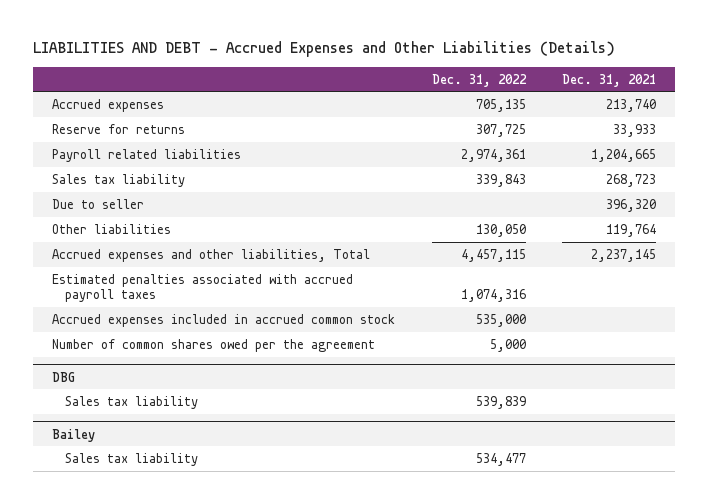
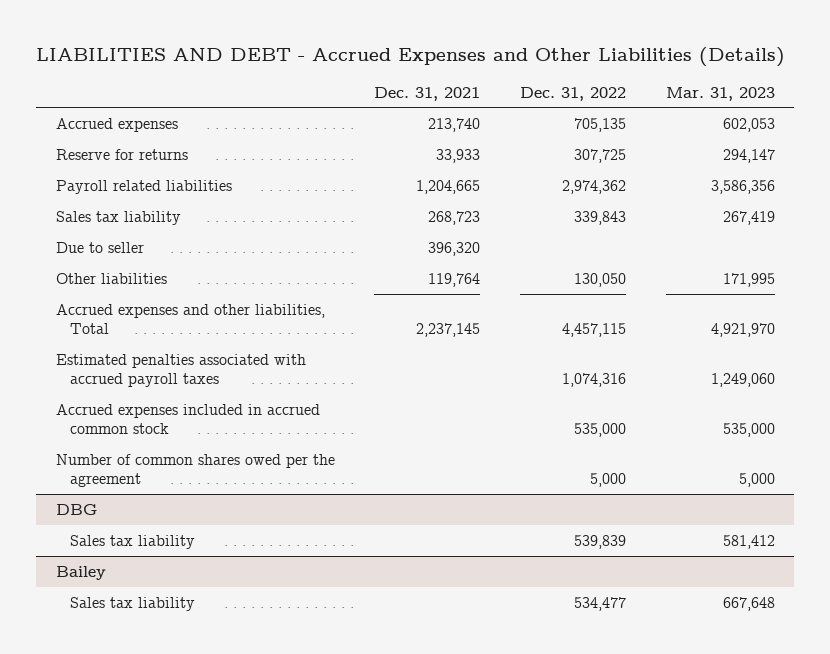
none -> [665,86,775,101] Mar. 31, 2023
[460,148,526,162] 2,974,361 -> [561,179,626,194] 2,974,362

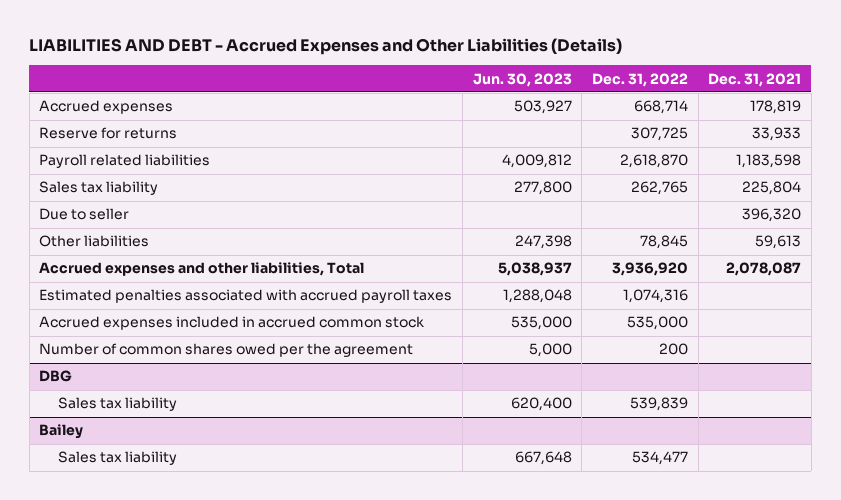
[665,86,775,101] Mar. 31, 2023 -> none
none -> [472,72,572,87] Jun. 30, 2023
[428,117,481,132] 213,740 -> [750,100,802,115] 178,819
[573,117,626,132] 705,135 -> [633,100,688,115] 668,714
[416,179,481,194] 1,204,665 -> [736,154,802,169] 1,183,598
[561,179,626,194] 2,974,362 -> [619,154,688,169] 2,618,870
[428,210,481,225] 268,723 -> [742,181,802,196] 225,804
[573,210,626,225] 339,843 -> [630,181,688,196] 262,765
[428,272,481,287] 119,764 -> [755,235,802,250] 59,613
[573,272,626,287] 130,050 -> [639,235,688,250] 78,845
[416,323,481,338] 2,237,145 -> [726,262,802,277] 2,078,087
[561,323,626,338] 4,457,115 -> [611,262,688,277] 3,936,920
[589,473,626,488] 5,000 -> [658,343,688,356] 200

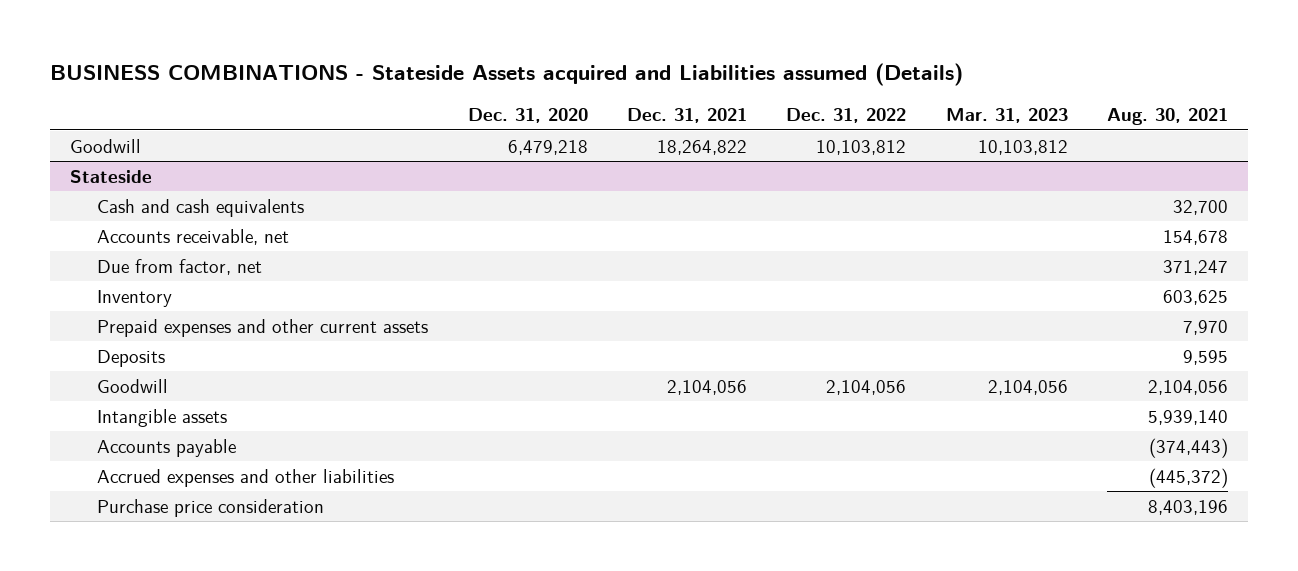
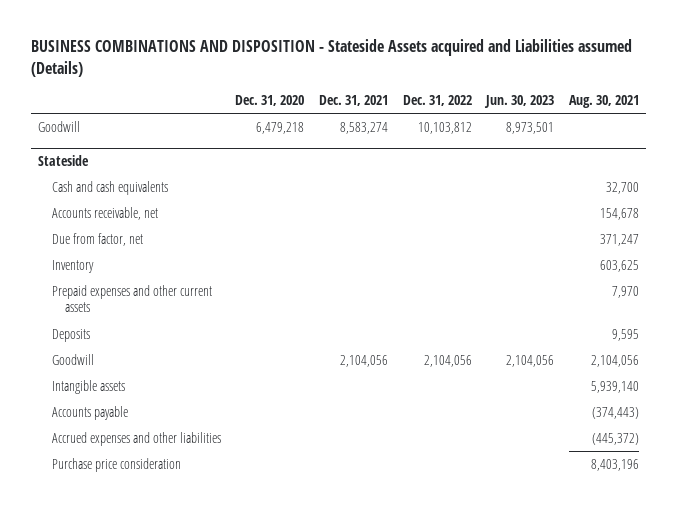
[50,63,964,87] BUSINESS COMBINATIONS - Stateside Assets acquired and Liabilities assumed (Details) -> [30,39,632,77] BUSINESS COMBINATIONS AND DISPOSITION - Stateside Assets acquired and Liabilities assumed (Details)
[945,108,1068,124] Mar. 31, 2023 -> none
none -> [484,95,555,109] Jun. 30, 2023
[656,139,747,155] 18,264,822 -> [340,121,389,134] 8,583,274

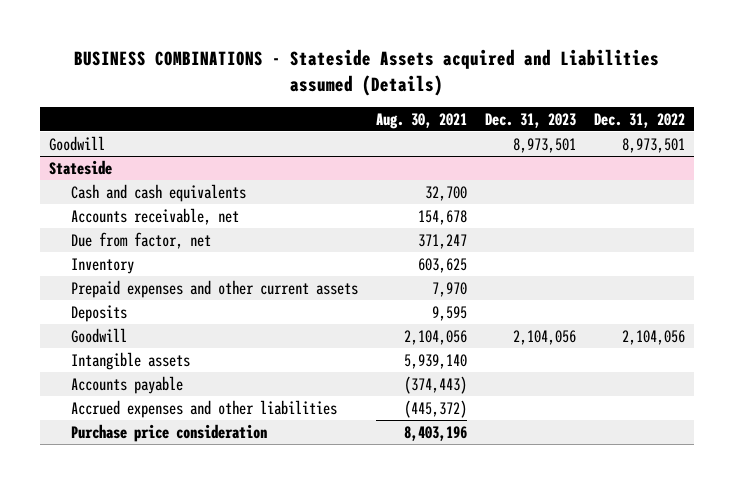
[30,39,632,77] BUSINESS COMBINATIONS AND DISPOSITION - Stateside Assets acquired and Liabilities assumed (Details) -> [73,49,659,96] BUSINESS COMBINATIONS - Stateside Assets acquired and Liabilities assumed (Details)
[235,95,305,107] Dec. 31, 2020 -> none
[319,95,389,107] Dec. 31, 2021 -> none
[484,95,555,109] Jun. 30, 2023 -> none
none -> [484,112,576,128] Dec. 31, 2023
[417,121,472,134] 10,103,812 -> [621,137,685,153] 8,973,501

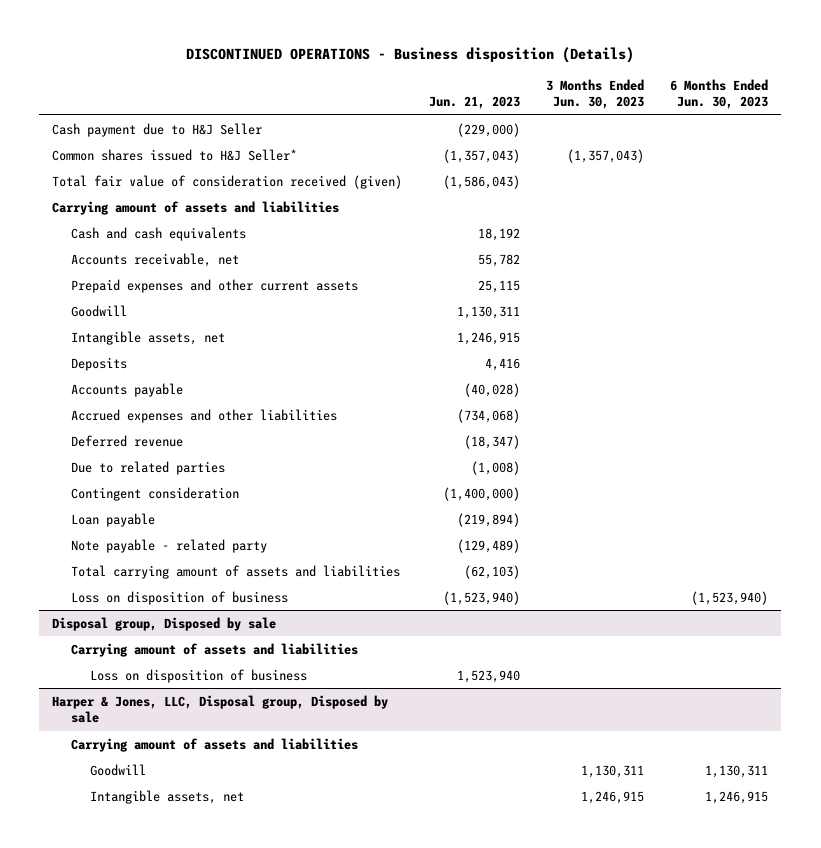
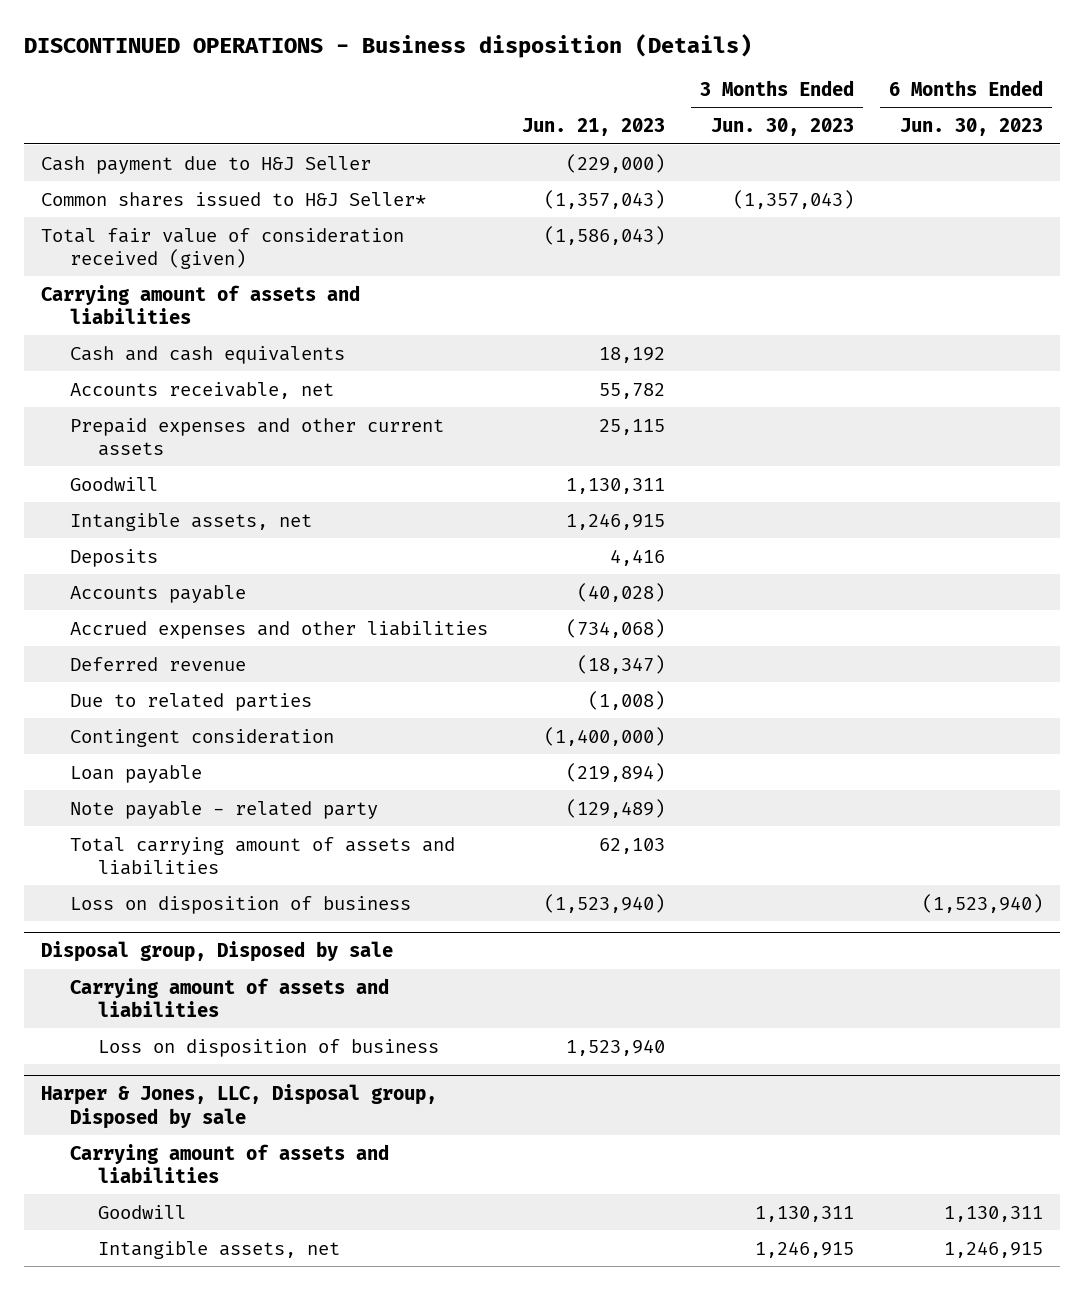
[463,564,520,579] (62,103) -> [599,837,666,854] 62,103

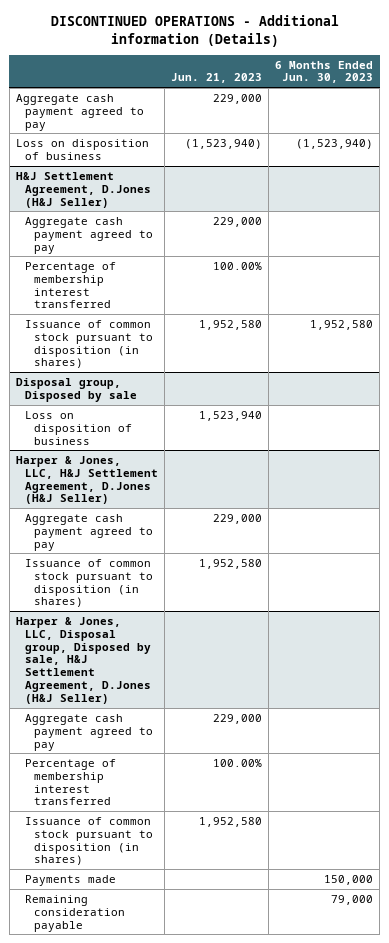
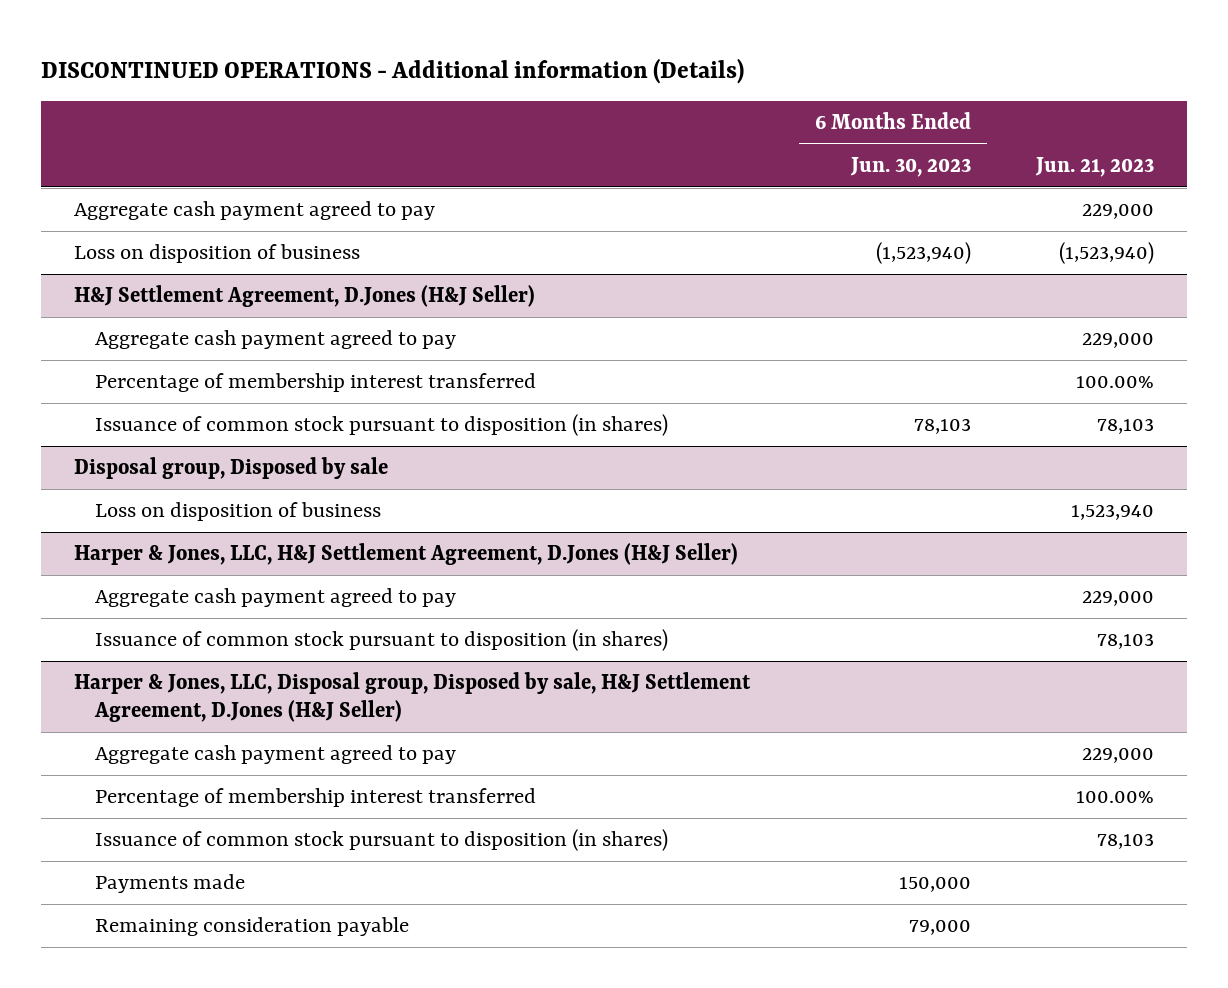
[199,319,263,330] 1,952,580 -> [1097,418,1155,435] 78,103
[310,319,374,330] 1,952,580 -> [914,418,972,435] 78,103
[199,558,263,569] 1,952,580 -> [1097,633,1155,650] 78,103
[199,816,263,827] 1,952,580 -> [1097,833,1155,850] 78,103

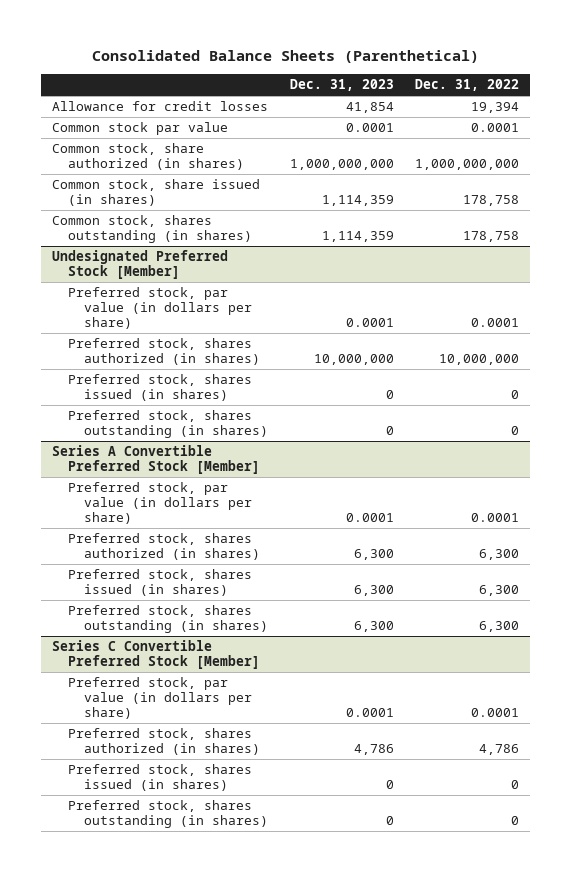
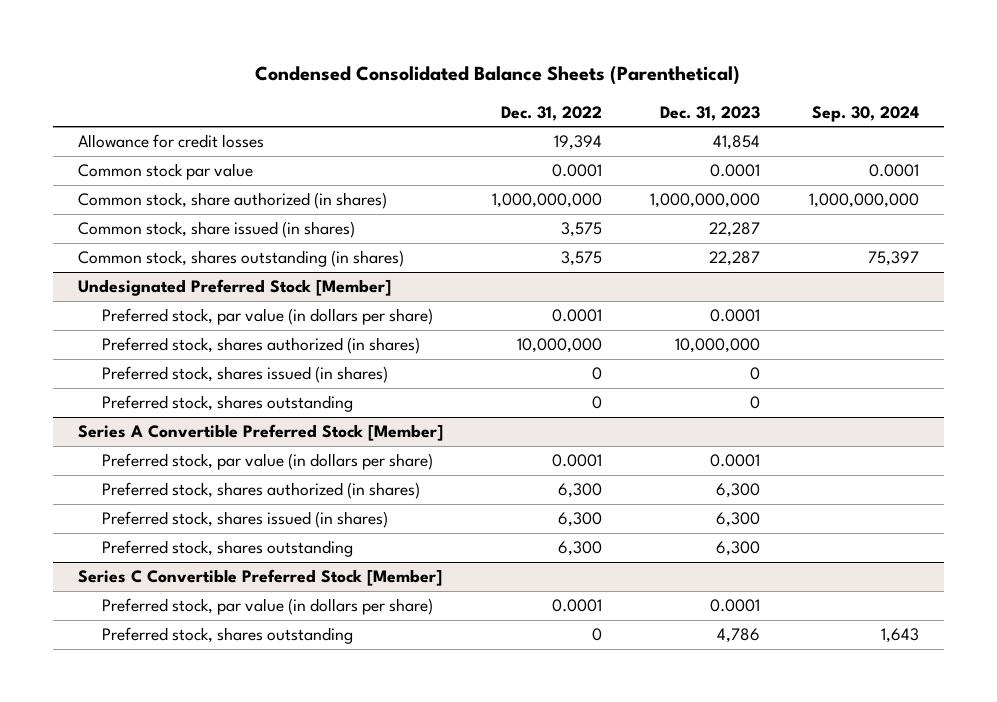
[91,50,479,64] Consolidated Balance Sheets (Parenthetical) -> [255,66,741,86] Condensed Consolidated Balance Sheets (Parenthetical)
none -> [812,105,920,122] Sep. 30, 2024
[321,195,394,207] 1,114,359 -> [709,222,761,238] 22,287
[463,195,520,207] 178,758 -> [560,222,602,238] 3,575
[321,231,394,243] 1,114,359 -> [709,251,761,267] 22,287
[463,231,520,243] 178,758 -> [560,251,602,267] 3,575
[67,410,268,439] Preferred stock, shares outstanding (in shares) -> [102,395,354,413] Preferred stock, shares outstanding
[67,605,268,634] Preferred stock, shares outstanding (in shares) -> [102,540,354,558] Preferred stock, shares outstanding
[67,728,260,756] Preferred stock, shares authorized (in shares) -> none
[67,764,252,792] Preferred stock, shares issued (in shares) -> none
[67,800,268,829] Preferred stock, shares outstanding (in shares) -> [102,627,354,645] Preferred stock, shares outstanding
[385,816,394,826] 0 -> [717,628,761,644] 4,786

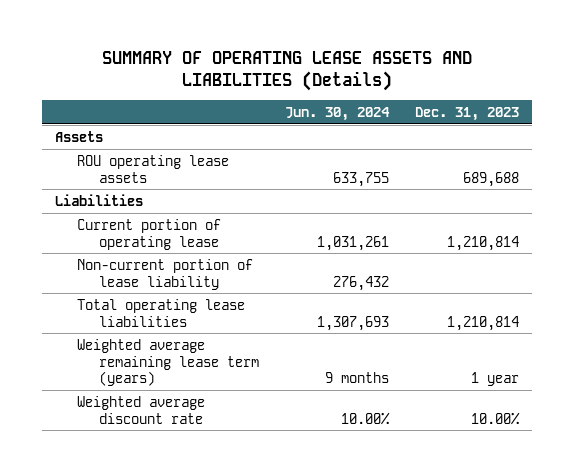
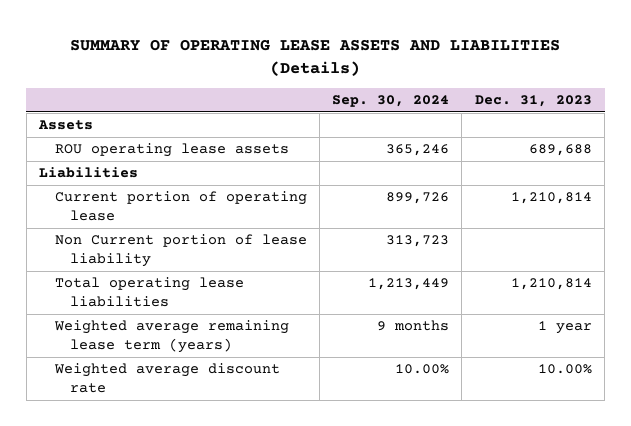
[284,106,390,121] Jun. 30, 2024 -> none
none -> [332,95,450,108] Sep. 30, 2024
[76,258,253,290] Non-current portion of lease liability -> [54,234,307,267] Non Current portion of lease liability

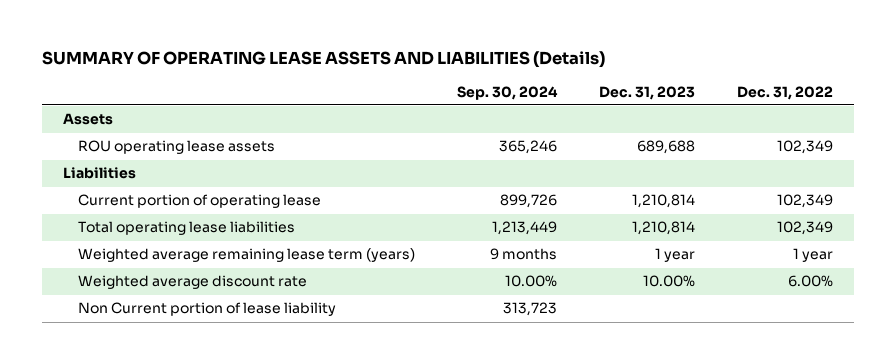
none -> [736,85,833,100] Dec. 31, 2022
[54,234,307,267] Non Current portion of lease liability -> [77,302,336,317] Non Current portion of lease liability

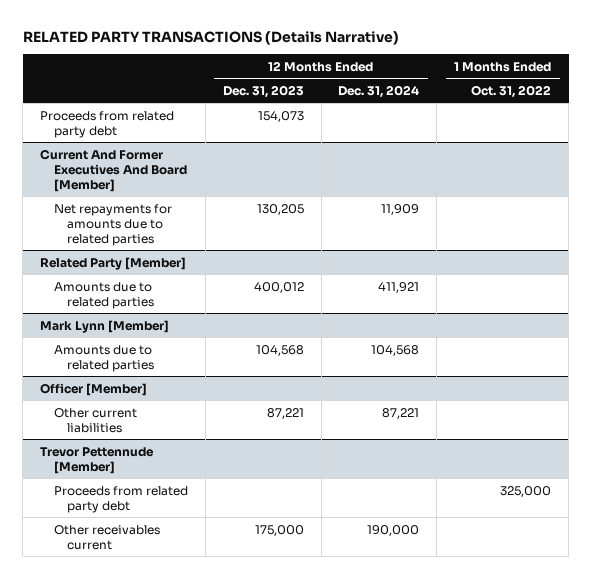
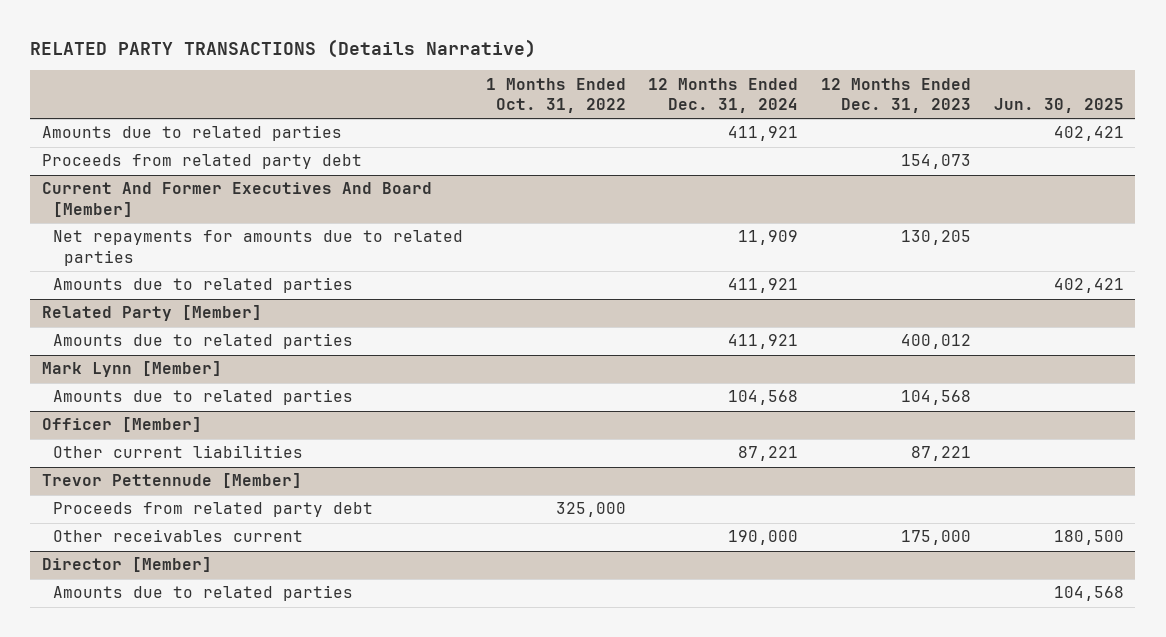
none -> [993,98,1124,114] Jun. 30, 2025
none -> [41,125,342,142] Amounts due to related parties
none -> [53,277,354,294] Amounts due to related parties
none -> [41,557,212,573] Director [Member]
none -> [53,585,354,602] Amounts due to related parties

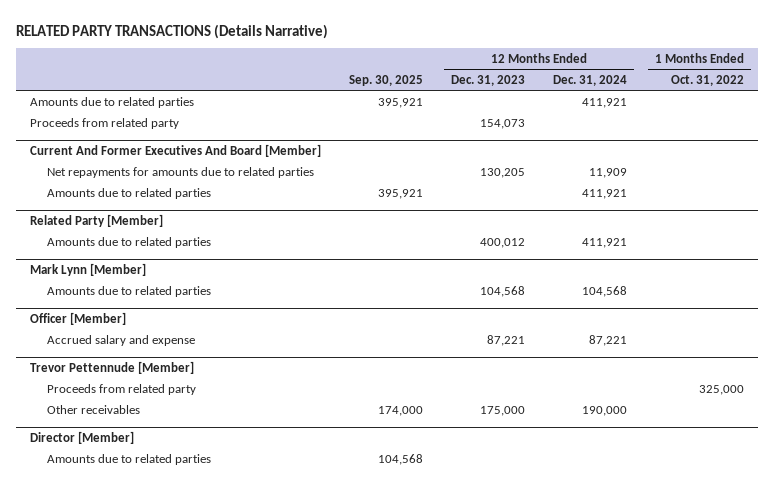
[993,98,1124,114] Jun. 30, 2025 -> none
none -> [348,74,423,86] Sep. 30, 2025
[41,154,362,170] Proceeds from related party debt -> [29,117,179,129] Proceeds from related party
[53,445,304,459] Other current liabilities -> [46,334,195,346] Accrued salary and expense
[53,502,374,518] Proceeds from related party debt -> [46,383,196,395] Proceeds from related party
[53,529,304,543] Other receivables current -> [46,404,140,414] Other receivables

